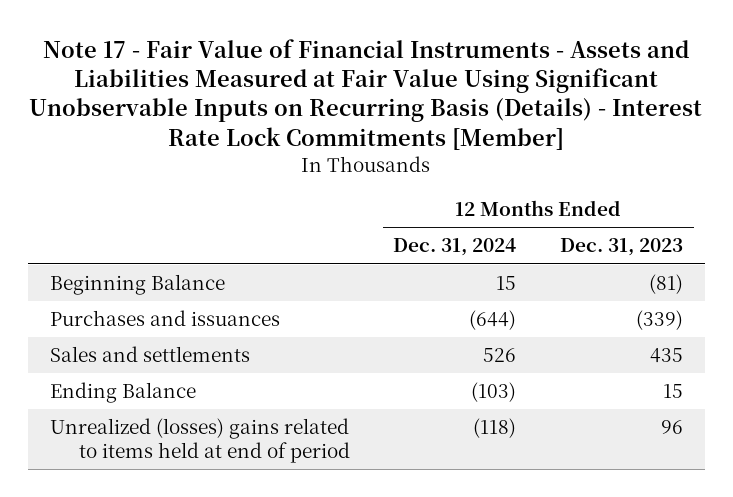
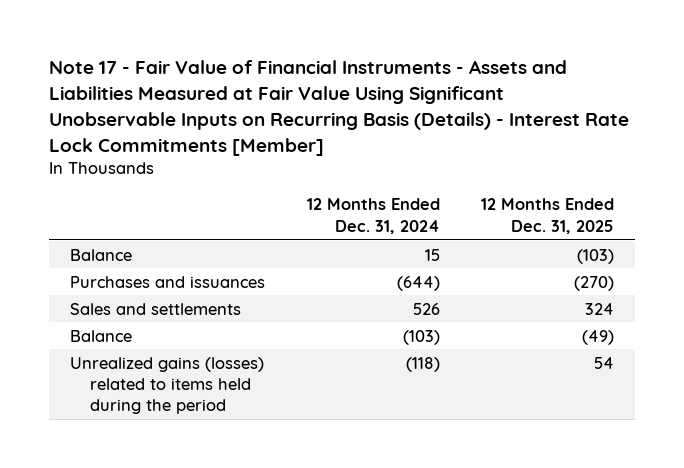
[559,238,683,257] Dec. 31, 2023 -> none
none -> [481,198,615,234] 12 Months Ended Dec. 31, 2025
[49,274,225,296] Beginning Balance -> [69,248,132,261] Balance
[49,382,196,404] Ending Balance -> [69,329,132,342] Balance
[49,418,350,463] Unrealized (losses) gains related to items held at end of period -> [69,356,264,415] Unrealized gains (losses) related to items held during the period

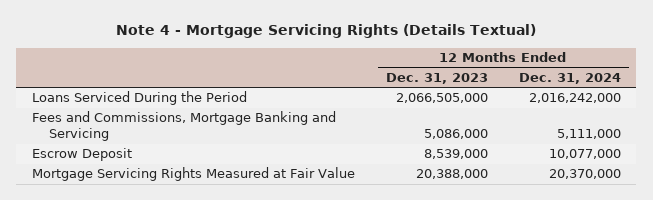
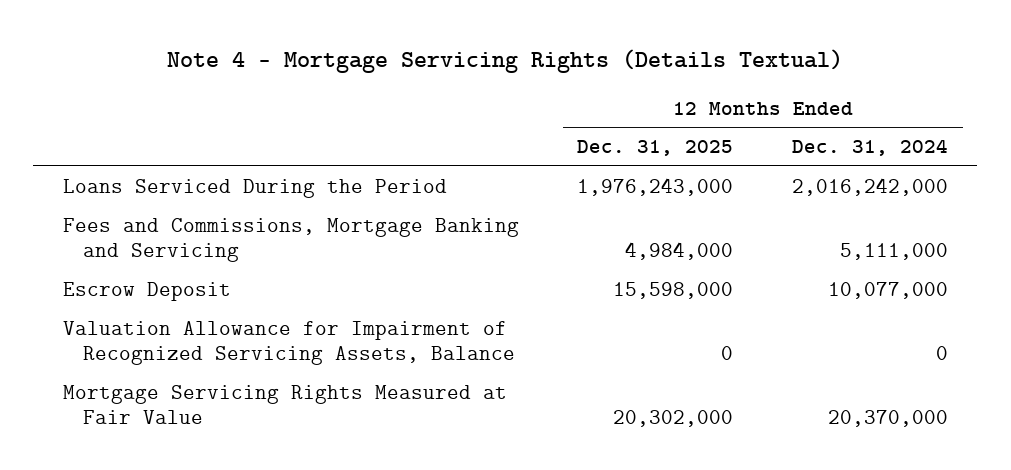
[385,72,488,84] Dec. 31, 2023 -> none
none -> [577,140,734,157] Dec. 31, 2025
none -> [62,320,516,366] Valuation Allowance for Impairment of Recognized Servicing Assets, Balance

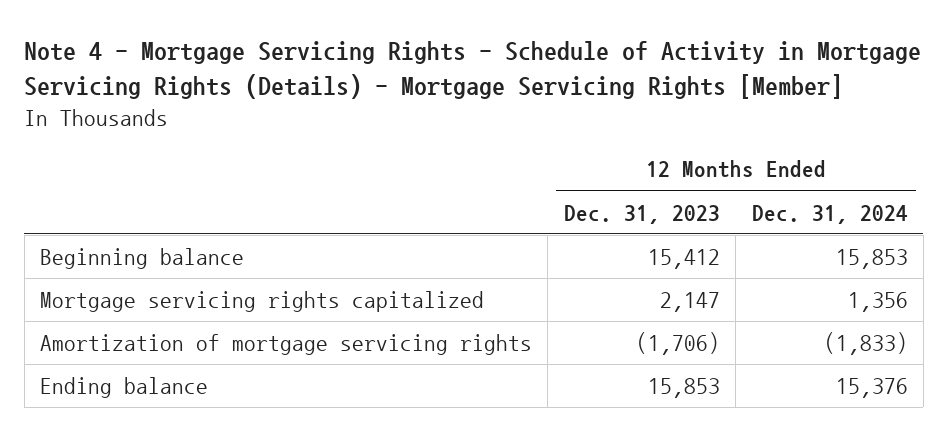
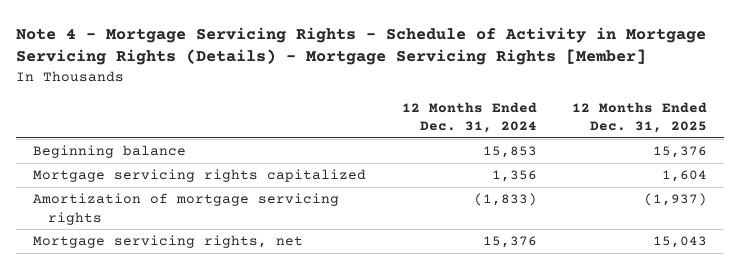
[563,204,720,224] Dec. 31, 2023 -> none
none -> [571,101,707,134] 12 Months Ended Dec. 31, 2025
[40,376,209,398] Ending balance -> [33,235,304,249] Mortgage servicing rights, net

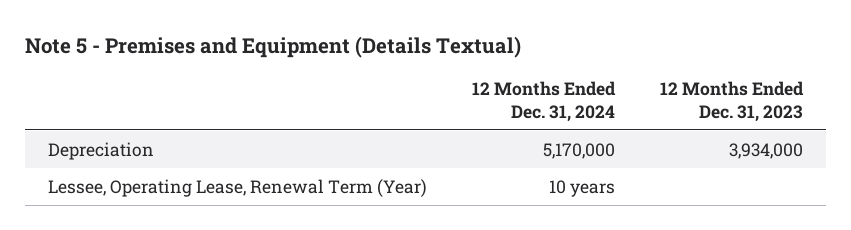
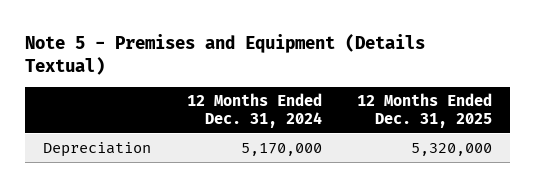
[660,81,805,122] 12 Months Ended Dec. 31, 2023 -> none
none -> [357,93,493,128] 12 Months Ended Dec. 31, 2025
[47,178,427,197] Lessee, Operating Lease, Renewal Term (Year) -> none

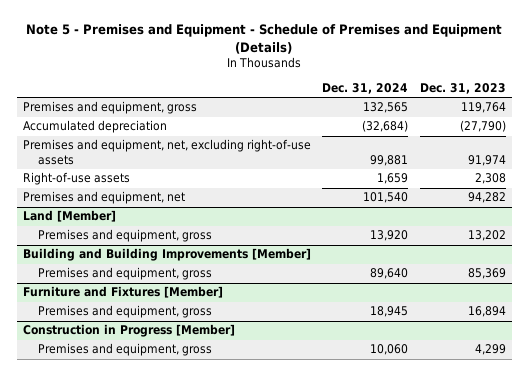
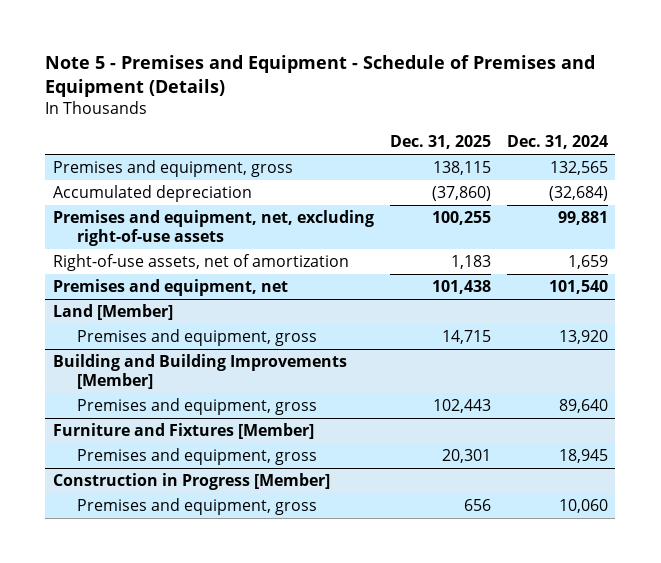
[420,83,507,95] Dec. 31, 2023 -> none
none -> [389,135,491,150] Dec. 31, 2025
[22,172,130,186] Right-of-use assets -> [52,254,349,272] Right-of-use assets, net of amortization

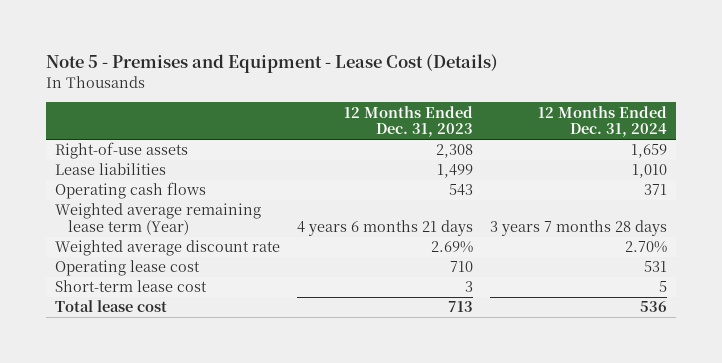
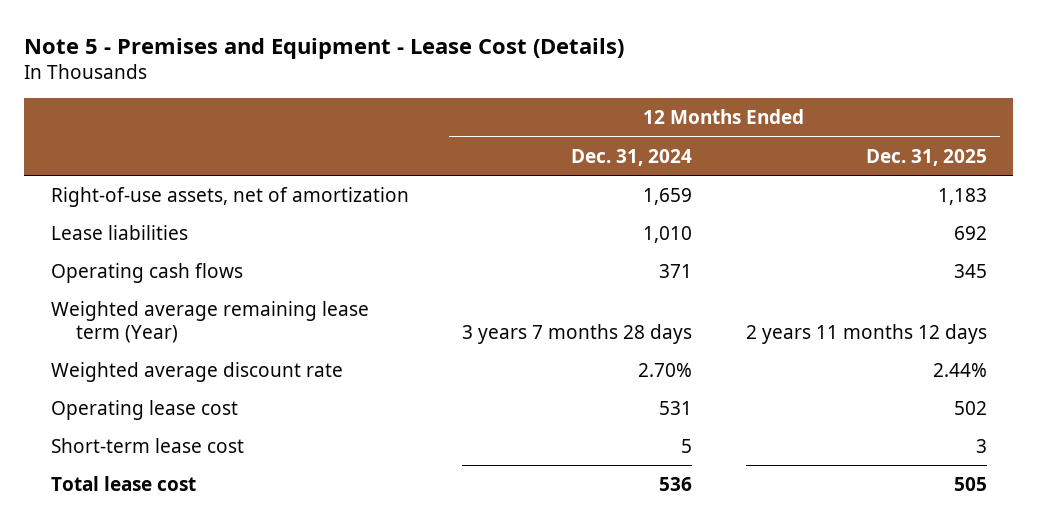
[344,105,474,138] 12 Months Ended Dec. 31, 2023 -> none
none -> [865,148,987,166] Dec. 31, 2025
[54,142,188,160] Right-of-use assets -> [50,187,409,208] Right-of-use assets, net of amortization

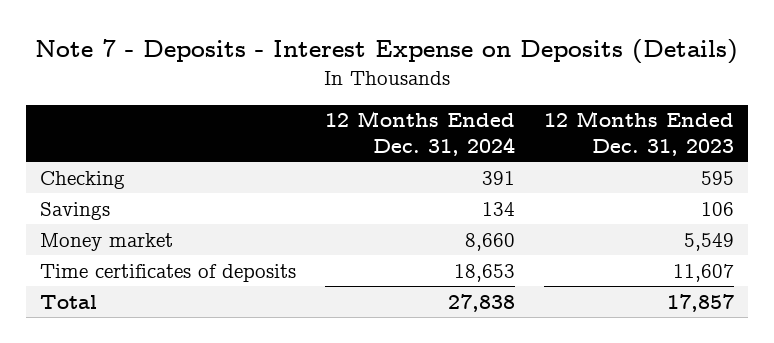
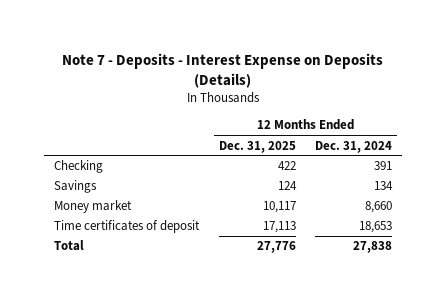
[543,111,734,156] 12 Months Ended Dec. 31, 2023 -> none
none -> [218,140,296,153] Dec. 31, 2025
[40,263,297,282] Time certificates of deposits -> [54,220,201,234] Time certificates of deposit

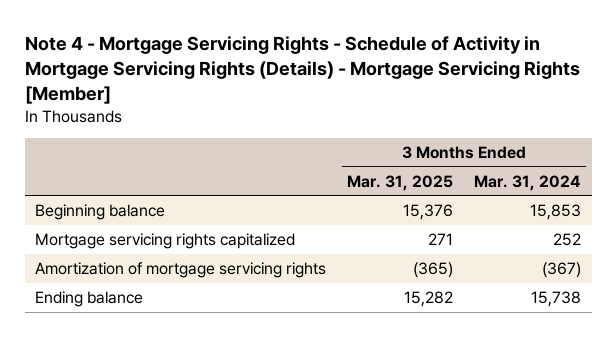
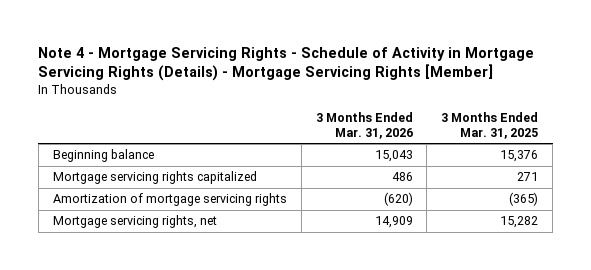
[474,174,582,191] Mar. 31, 2024 -> none
none -> [315,112,413,139] 3 Months Ended Mar. 31, 2026
[35,291,144,308] Ending balance -> [52,215,217,229] Mortgage servicing rights, net

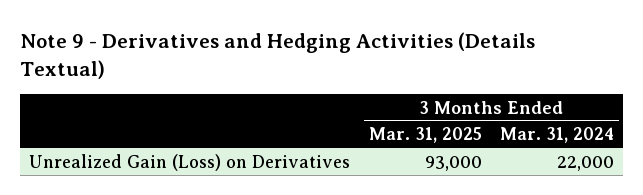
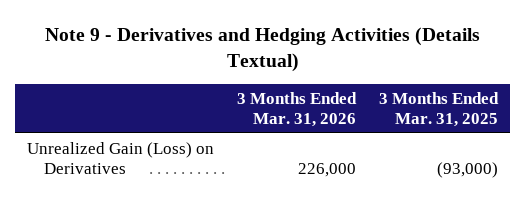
[499,127,614,144] Mar. 31, 2024 -> none
none -> [237,91,358,128] 3 Months Ended Mar. 31, 2026
[424,155,482,171] 93,000 -> [437,161,499,178] (93,000)

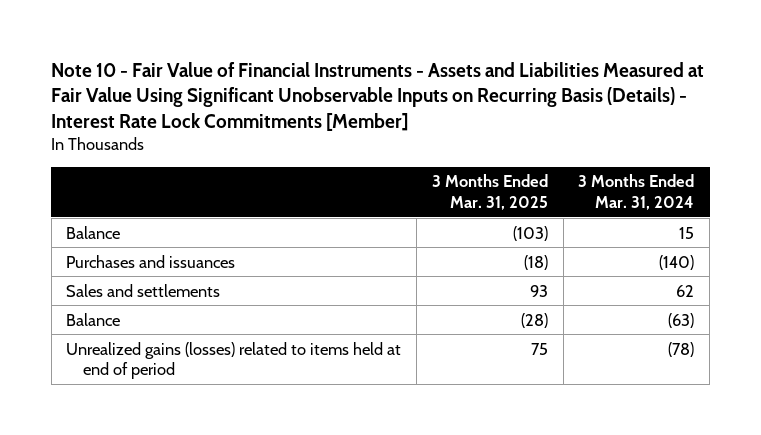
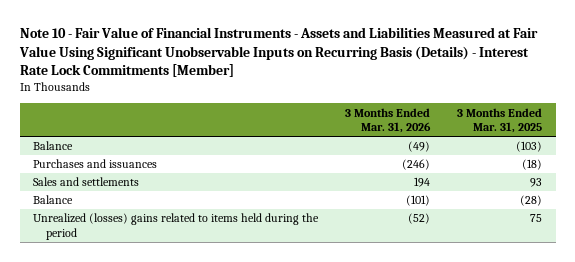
[578,174,695,210] 3 Months Ended Mar. 31, 2024 -> none
none -> [345,107,432,134] 3 Months Ended Mar. 31, 2026
[66,341,402,380] Unrealized gains (losses) related to items held at end of period -> [33,213,320,240] Unrealized (losses) gains related to items held during the period

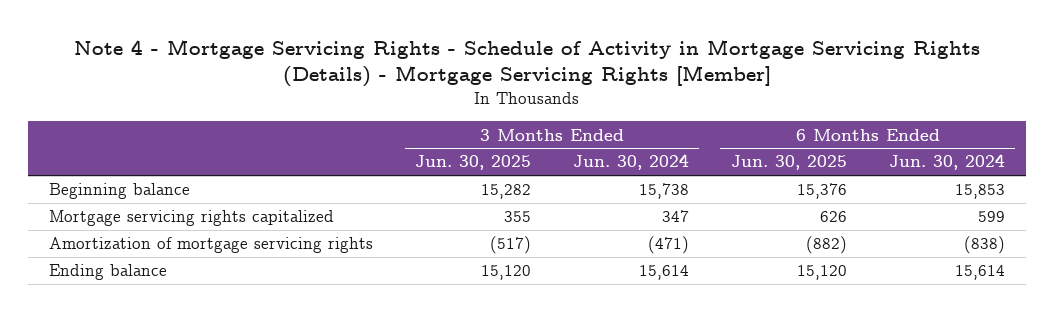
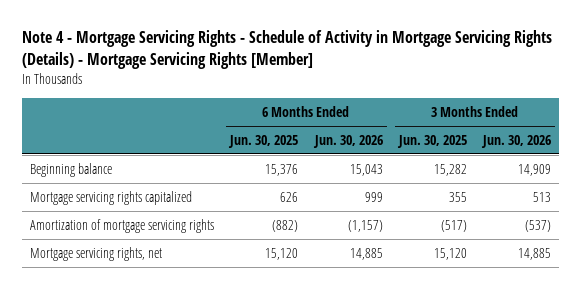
[572,154,689,171] Jun. 30, 2024 -> none
[888,154,1005,171] Jun. 30, 2024 -> none
none -> [312,134,383,148] Jun. 30, 2026
none -> [481,134,552,148] Jun. 30, 2026
[49,264,168,281] Ending balance -> [29,246,162,261] Mortgage servicing rights, net

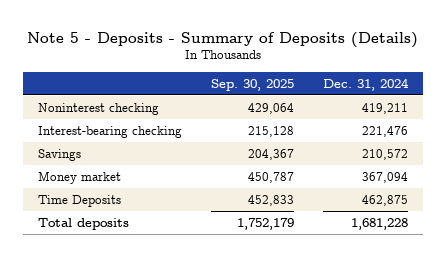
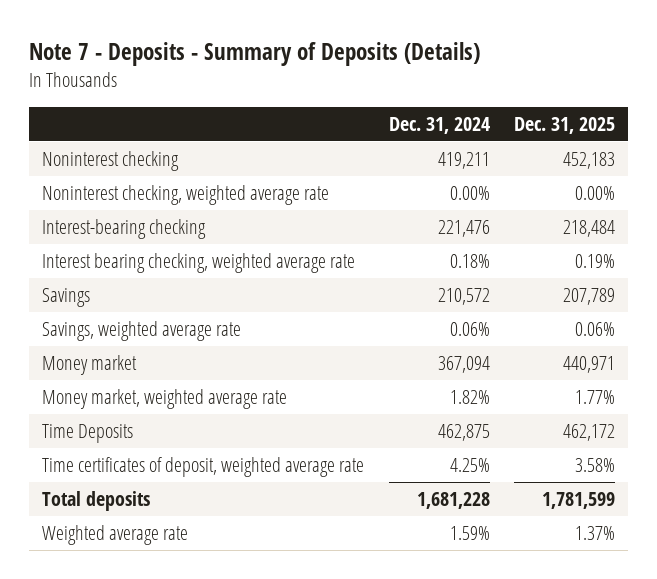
[26,31,418,48] Note 5 - Deposits - Summary of Deposits (Details) -> [29,42,481,67] Note 7 - Deposits - Summary of Deposits (Details)
[210,78,294,91] Sep. 30, 2025 -> none
none -> [514,116,616,134] Dec. 31, 2025
none -> [41,185,329,206] Noninterest checking, weighted average rate
none -> [41,253,355,274] Interest bearing checking, weighted average rate
none -> [41,321,241,342] Savings, weighted average rate
none -> [41,389,287,410] Money market, weighted average rate
none -> [41,457,364,478] Time certificates of deposit, weighted average rate
none -> [41,525,188,546] Weighted average rate

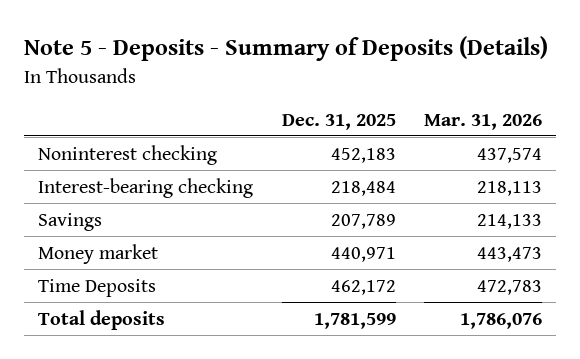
[29,42,481,67] Note 7 - Deposits - Summary of Deposits (Details) -> [23,36,548,62] Note 5 - Deposits - Summary of Deposits (Details)
[388,116,490,134] Dec. 31, 2024 -> none
none -> [424,113,543,130] Mar. 31, 2026
[41,185,329,206] Noninterest checking, weighted average rate -> none
[41,253,355,274] Interest bearing checking, weighted average rate -> none
[41,321,241,342] Savings, weighted average rate -> none
[41,389,287,410] Money market, weighted average rate -> none
[41,457,364,478] Time certificates of deposit, weighted average rate -> none
[41,525,188,546] Weighted average rate -> none

